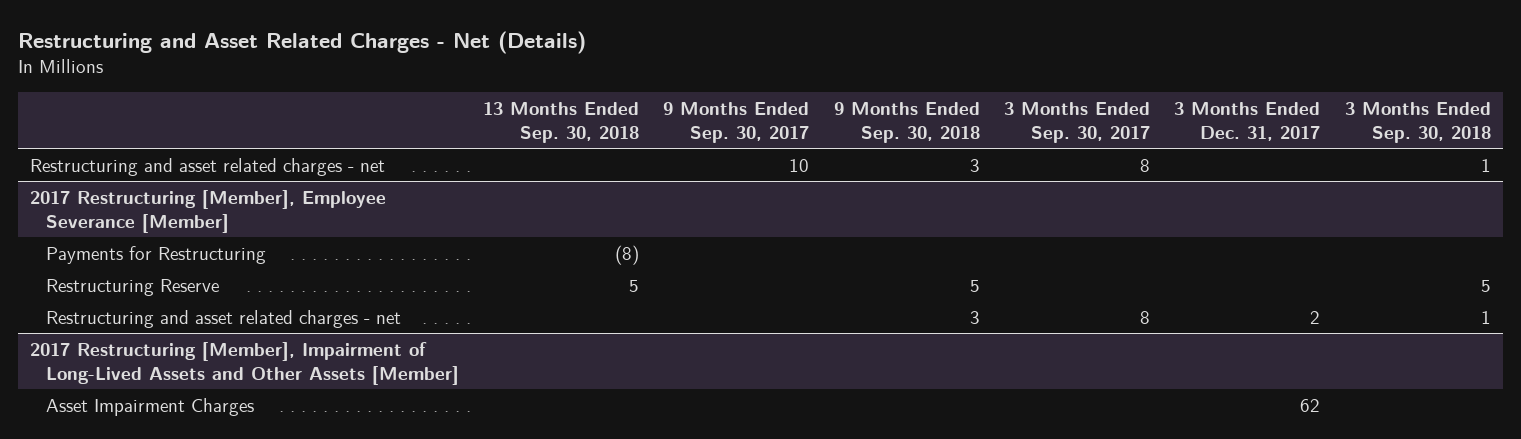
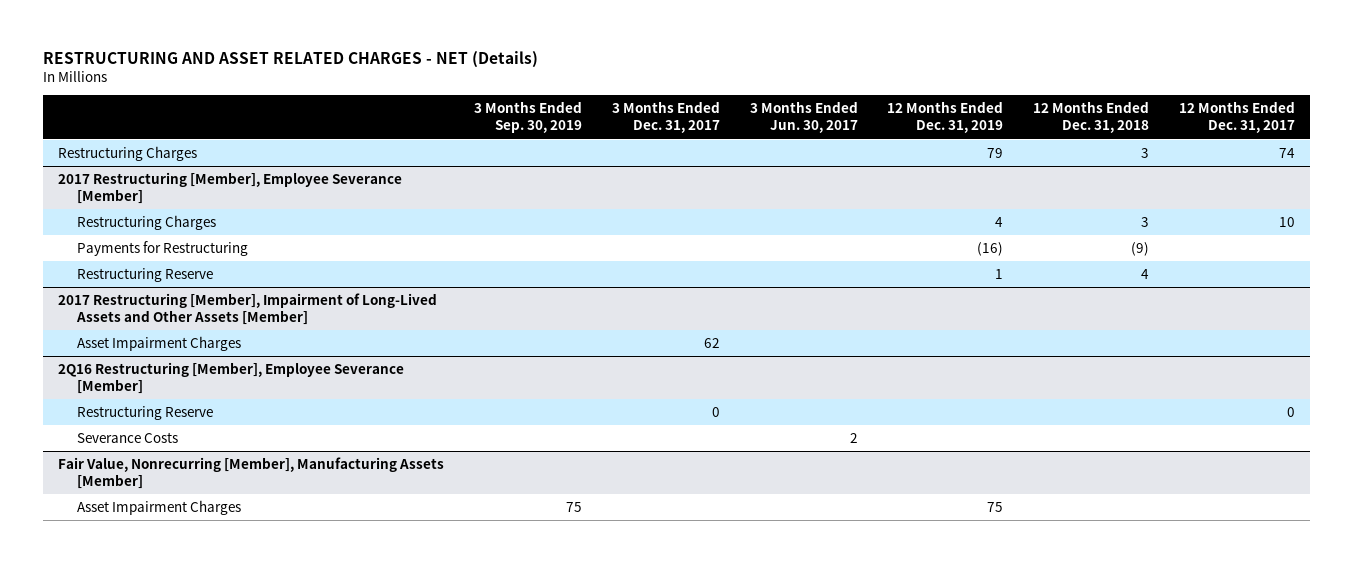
[17,30,586,54] Restructuring and Asset Related Charges - Net (Details) -> [43,50,539,68] RESTRUCTURING AND ASSET RELATED CHARGES - NET (Details)
[483,102,640,144] 13 Months Ended Sep. 30, 2018 -> none
[663,102,810,144] 9 Months Ended Sep. 30, 2017 -> none
[833,102,980,144] 9 Months Ended Sep. 30, 2018 -> none
[1004,102,1151,144] 3 Months Ended Sep. 30, 2017 -> none
[1344,102,1491,144] 3 Months Ended Sep. 30, 2018 -> none
none -> [473,101,582,134] 3 Months Ended Sep. 30, 2019
none -> [749,101,858,134] 3 Months Ended Jun. 30, 2017
none -> [887,101,1004,134] 12 Months Ended Dec. 31, 2019
none -> [1033,101,1150,134] 12 Months Ended Dec. 31, 2018
none -> [1178,101,1295,134] 12 Months Ended Dec. 31, 2017
[30,157,386,176] Restructuring and asset related charges - net -> [58,145,198,161] Restructuring Charges
none -> [77,214,217,230] Restructuring Charges
[45,309,401,328] Restructuring and asset related charges - net -> none
none -> [58,361,405,394] 2Q16 Restructuring [Member], Employee Severance [Member]
none -> [77,405,214,420] Restructuring Reserve
none -> [77,431,179,443] Severance Costs
none -> [58,456,445,489] Fair Value, Nonrecurring [Member], Manufacturing Assets [Member]
none -> [77,499,242,515] Asset Impairment Charges

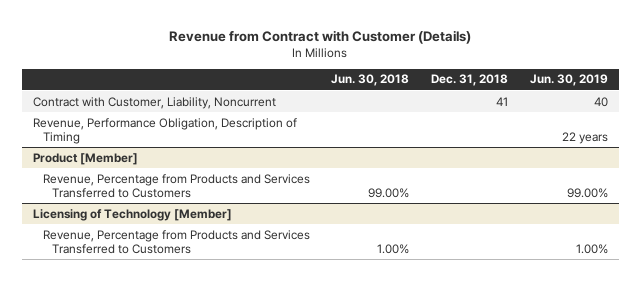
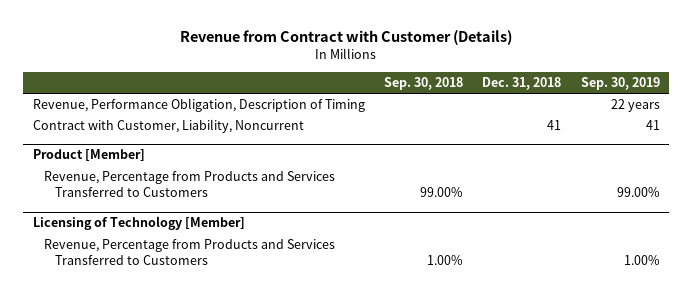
[331,74,410,87] Jun. 30, 2018 -> none
[529,74,608,87] Jun. 30, 2019 -> none
none -> [384,76,464,90] Sep. 30, 2018
none -> [580,76,660,90] Sep. 30, 2019
[33,96,277,109] Contract with Customer, Liability, Noncurrent -> [32,119,304,134] Contract with Customer, Liability, Noncurrent

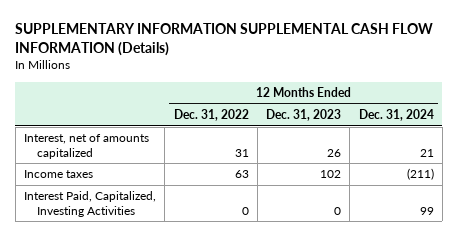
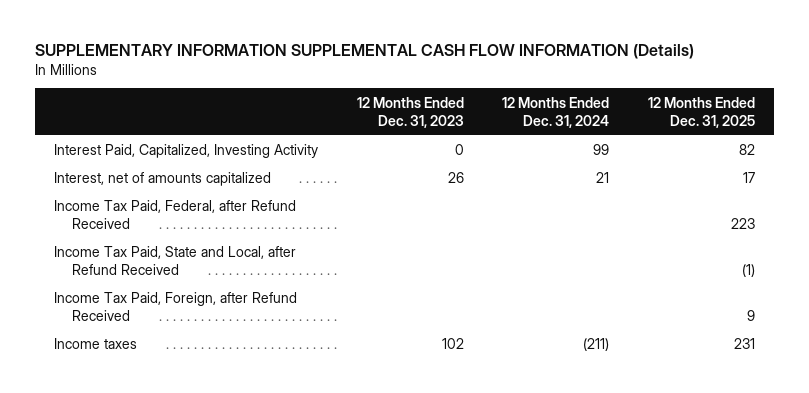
[173,109,249,122] Dec. 31, 2022 -> none
none -> [648,96,756,128] 12 Months Ended Dec. 31, 2025
none -> [54,144,319,159] Interest Paid, Capitalized, Investing Activity
none -> [54,200,297,230] Income Tax Paid, Federal, after Refund Received
none -> [54,246,297,276] Income Tax Paid, State and Local, after Refund Received
none -> [54,292,298,322] Income Tax Paid, Foreign, after Refund Received
[23,191,156,217] Interest Paid, Capitalized, Investing Activities -> none

